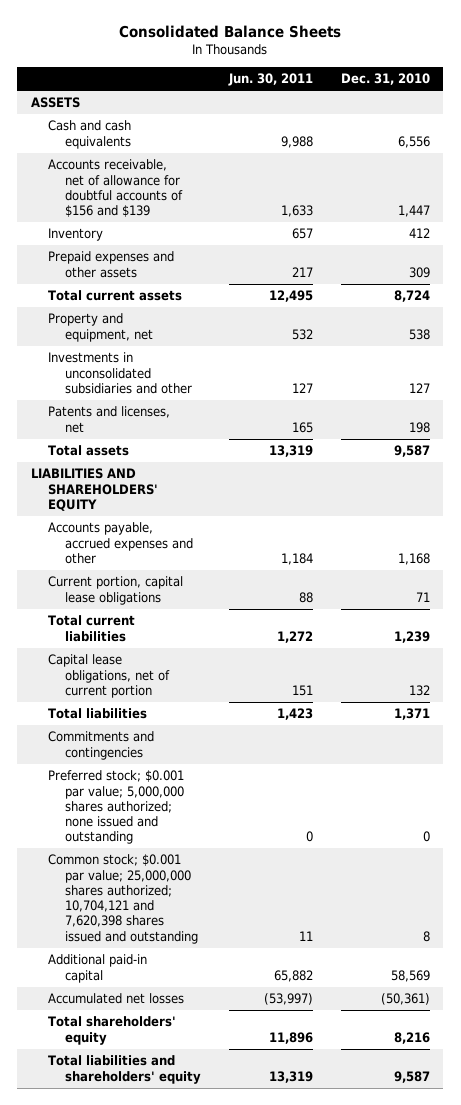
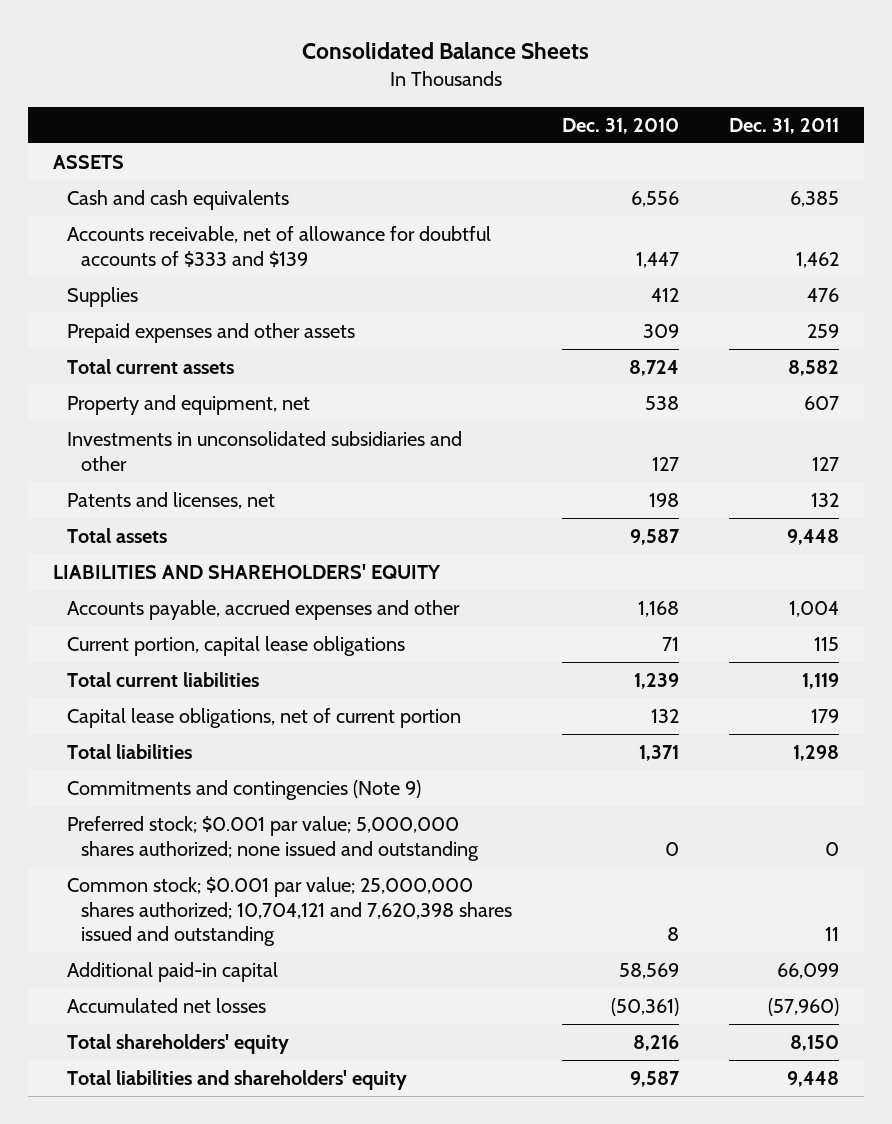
[227,73,313,87] Jun. 30, 2011 -> none
none -> [728,117,839,134] Dec. 31, 2011
[48,159,184,218] Accounts receivable, net of allowance for doubtful accounts of $156 and $139 -> [66,226,491,267] Accounts receivable, net of allowance for doubtful accounts of $333 and $139
[48,228,104,242] Inventory -> [66,287,138,308] Supplies
[48,731,155,760] Commitments and contingencies -> [66,780,421,801] Commitments and contingencies (Note 9)

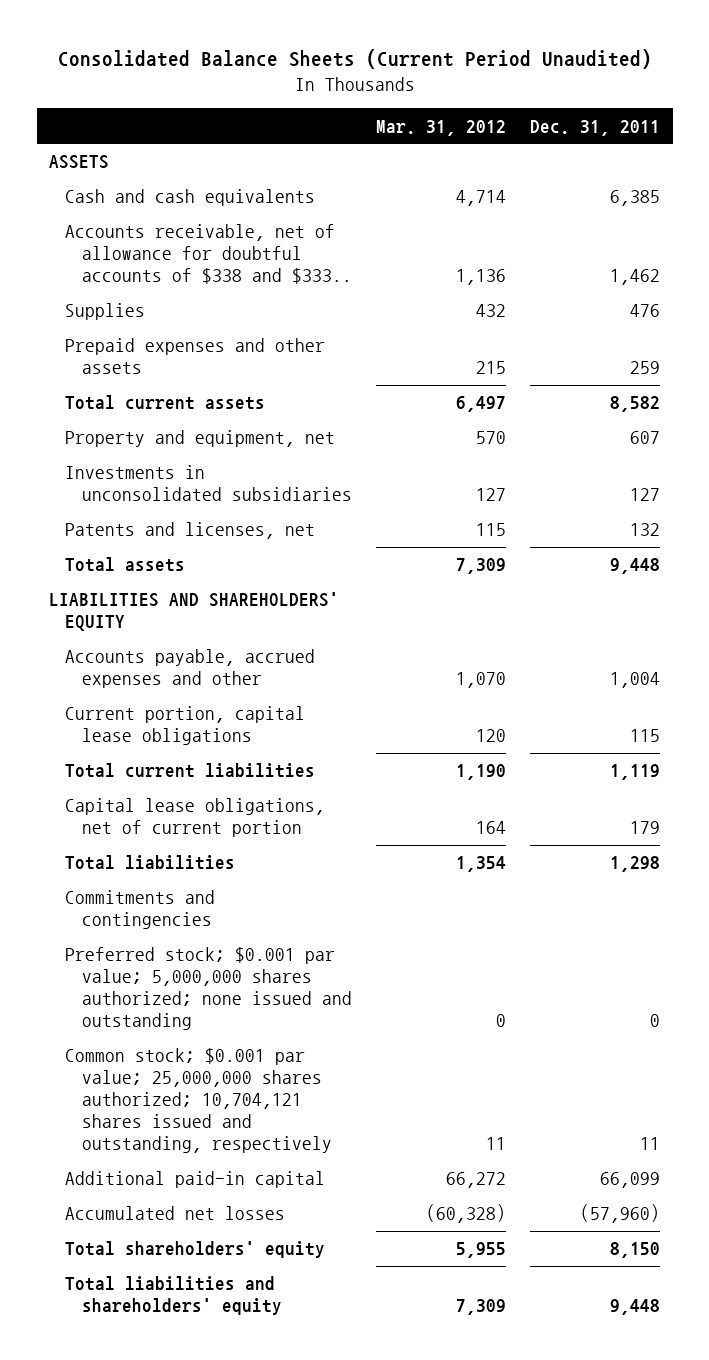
[301,42,589,60] Consolidated Balance Sheets -> [57,49,652,70] Consolidated Balance Sheets (Current Period Unaudited)
[561,117,679,134] Dec. 31, 2010 -> none
none -> [376,119,507,136] Mar. 31, 2012
[66,226,491,267] Accounts receivable, net of allowance for doubtful accounts of $333 and $139 -> [65,224,352,285] Accounts receivable, net of allowance for doubtful accounts of $338 and $333..
[66,431,462,471] Investments in unconsolidated subsidiaries and other -> [65,465,352,502] Investments in unconsolidated subsidiaries
[66,780,421,801] Commitments and contingencies (Note 9) -> [65,890,216,930] Commitments and contingencies
[66,877,513,947] Common stock; $0.001 par value; 25,000,000 shares authorized; 10,704,121 and 7,620,398 shares issued and outstanding -> [65,1048,332,1153] Common stock; $0.001 par value; 25,000,000 shares authorized; 10,704,121 shares issued and outstanding, respectively

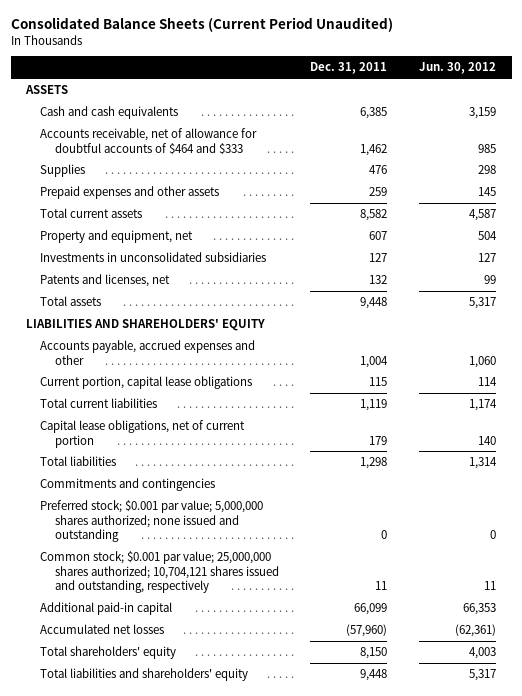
[376,119,507,136] Mar. 31, 2012 -> none
none -> [418,62,496,75] Jun. 30, 2012
[65,224,352,285] Accounts receivable, net of allowance for doubtful accounts of $338 and $333.. -> [40,128,258,155] Accounts receivable, net of allowance for doubtful accounts of $464 and $333

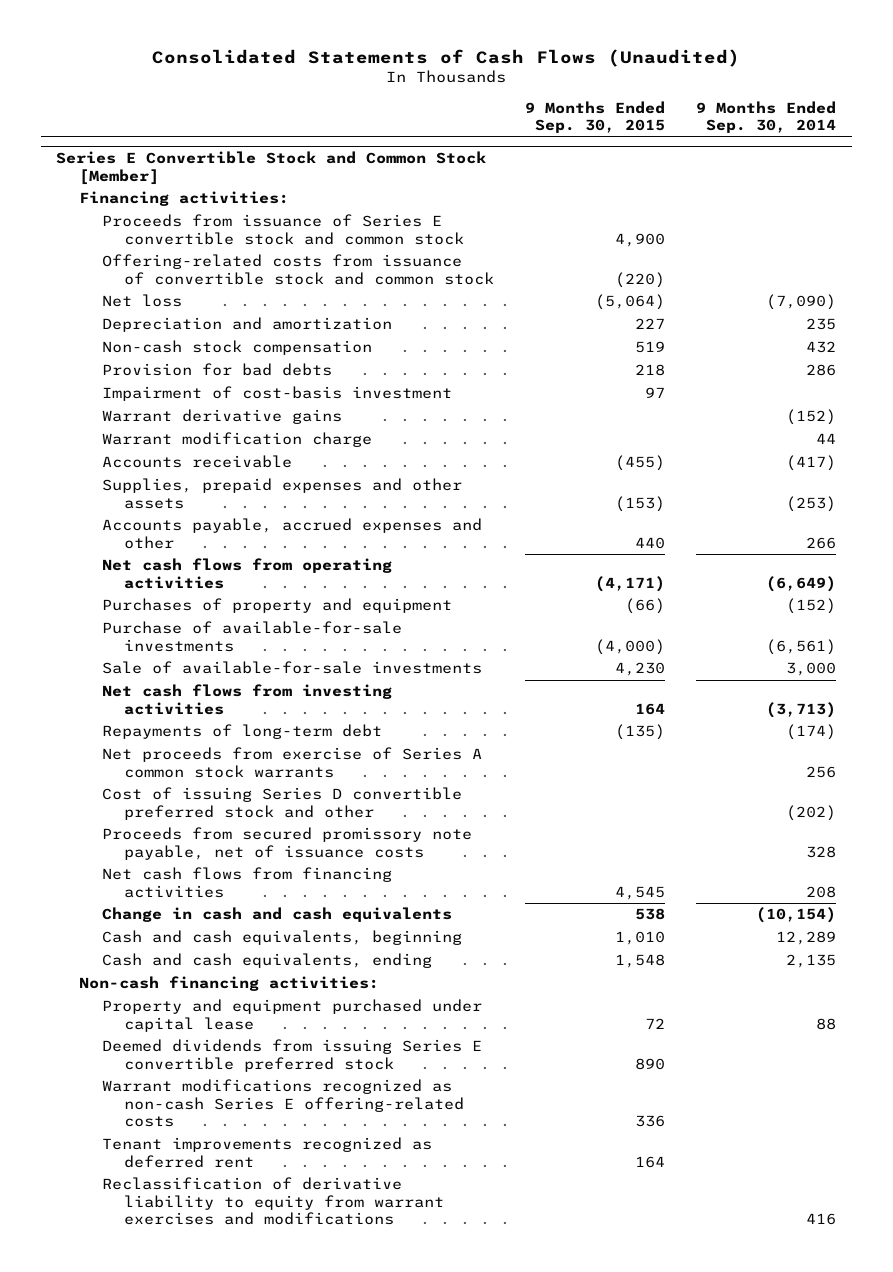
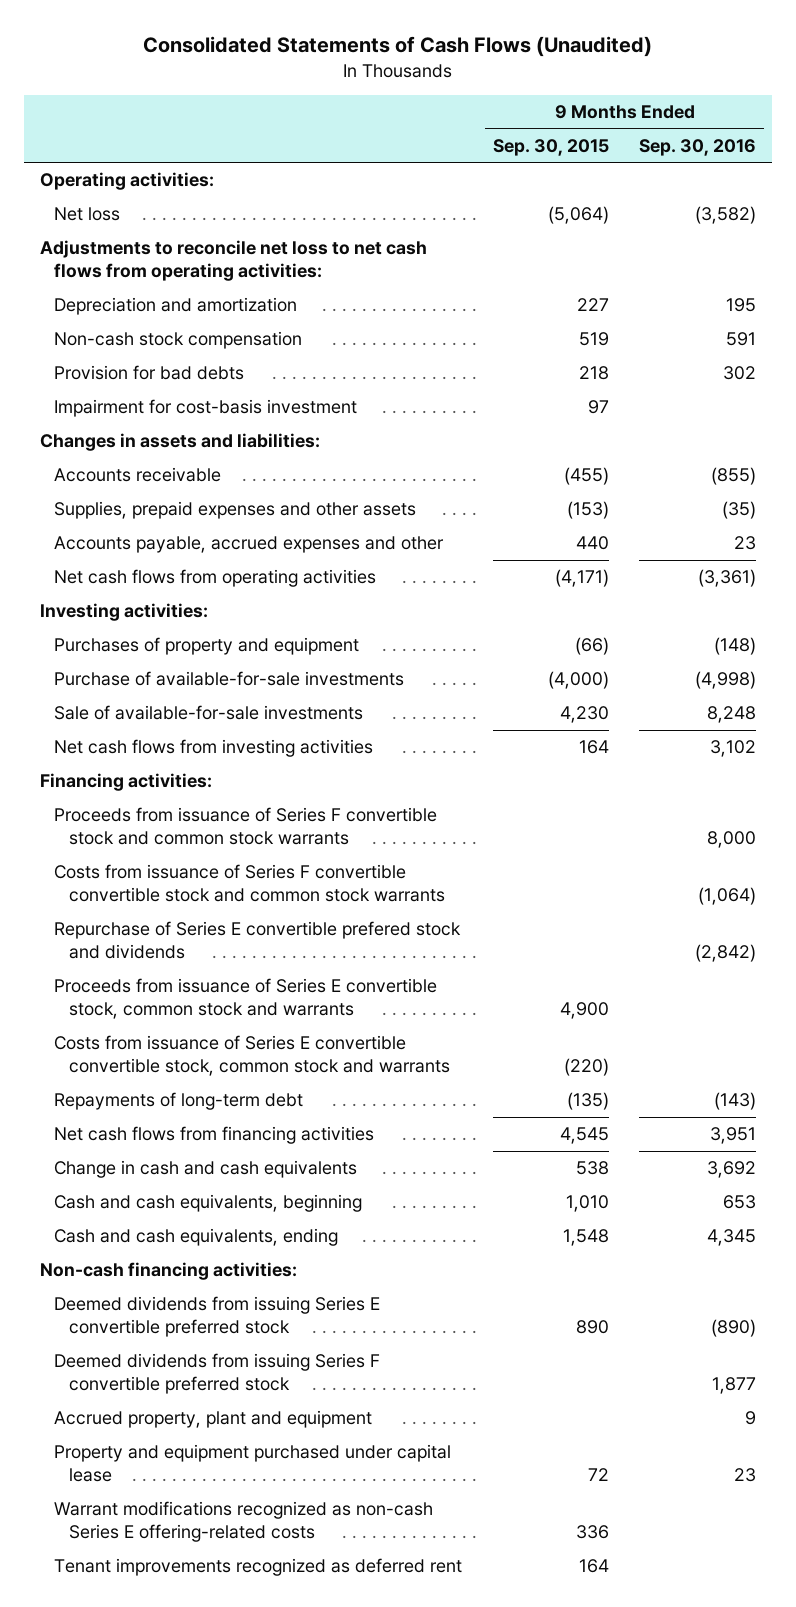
[696,100,837,134] 9 Months Ended Sep. 30, 2014 -> none
none -> [639,138,757,156] Sep. 30, 2016
[56,151,487,185] Series E Convertible Stock and Common Stock [Member] -> none
[78,191,289,207] Financing activities: -> none
[101,214,465,245] Proceeds from issuance of Series E convertible stock and common stock -> none
[101,254,495,285] Offering-related costs from issuance of convertible stock and common stock -> none
none -> [39,172,214,191] Operating activities:
none -> [39,240,427,282] Adjustments to reconcile net loss to net cash flows from operating activities:
[101,409,342,425] Warrant derivative gains -> none
[101,432,372,448] Warrant modification charge -> none
[101,386,452,402] Impairment of cost-basis investment -> [54,399,358,418] Impairment for cost-basis investment
none -> [39,433,320,452] Changes in assets and liabilities:
none -> [39,603,208,622] Investing activities:
none -> [39,773,212,792] Financing activities:
none -> [54,807,438,846] Proceeds from issuance of Series F convertible stock and common stock warrants
none -> [54,864,445,903] Costs from issuance of Series F convertible convertible stock and common stock warrants
none -> [54,921,462,960] Repurchase of Series E convertible prefered stock and dividends
none -> [54,978,438,1020] Proceeds from issuance of Series E convertible stock, common stock and warrants
none -> [54,1035,450,1077] Costs from issuance of Series E convertible convertible stock, common stock and warrants
[101,747,482,778] Net proceeds from exercise of Series A common stock warrants -> none
[101,787,462,820] Cost of issuing Series D convertible preferred stock and other -> none
[101,827,472,860] Proceeds from secured promissory note payable, net of issuance costs -> none
[101,999,482,1032] Property and equipment purchased under capital lease -> none
none -> [54,1353,381,1395] Deemed dividends from issuing Series F convertible preferred stock
none -> [54,1410,373,1429] Accrued property, plant and equipment
none -> [54,1444,452,1483] Property and equipment purchased under capital lease
[101,1177,445,1226] Reclassification of derivative liability to equity from warrant exercises and modifications -> none

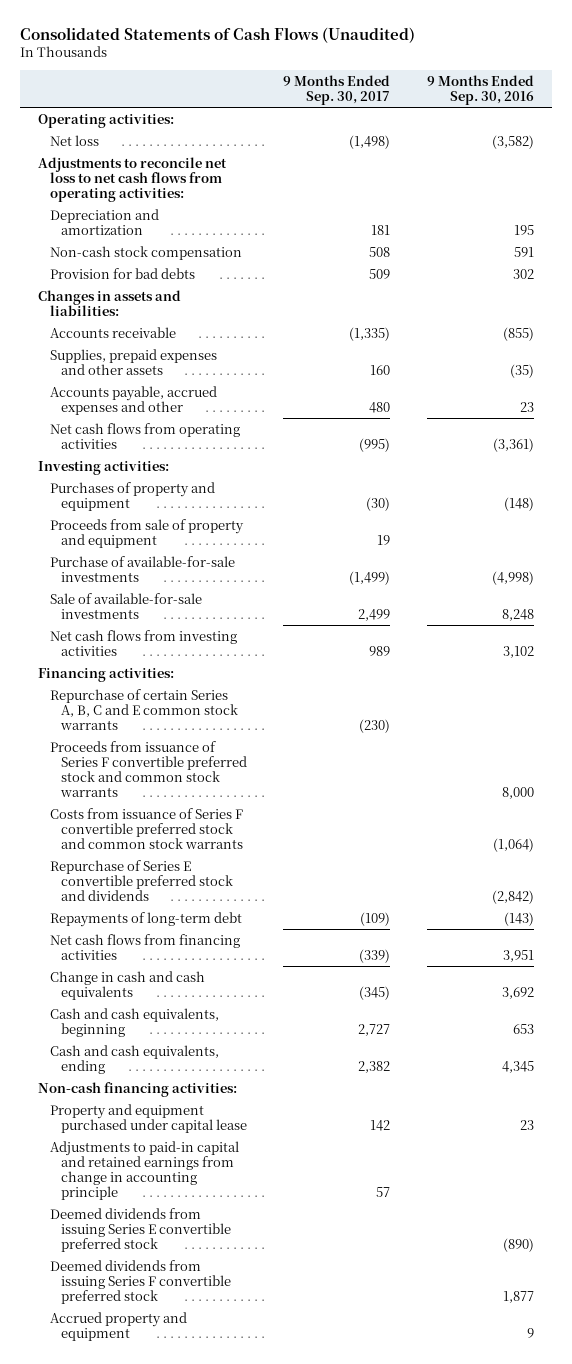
[492,138,609,156] Sep. 30, 2015 -> none
none -> [283,74,391,106] 9 Months Ended Sep. 30, 2017
[54,399,358,418] Impairment for cost-basis investment -> none
none -> [49,518,244,548] Proceeds from sale of property and equipment
[54,978,438,1020] Proceeds from issuance of Series E convertible stock, common stock and warrants -> none
[54,1035,450,1077] Costs from issuance of Series E convertible convertible stock, common stock and warrants -> none
none -> [49,688,239,731] Repurchase of certain Series A, B, C and E common stock warrants
[54,807,438,846] Proceeds from issuance of Series F convertible stock and common stock warrants -> [49,740,248,798] Proceeds from issuance of Series F convertible preferred stock and common stock warrants
[54,864,445,903] Costs from issuance of Series F convertible convertible stock and common stock warrants -> [49,807,244,850] Costs from issuance of Series F convertible preferred stock and common stock warrants
[54,921,462,960] Repurchase of Series E convertible prefered stock and dividends -> [49,859,234,902] Repurchase of Series E convertible preferred stock and dividends
[54,1444,452,1483] Property and equipment purchased under capital lease -> [49,1103,248,1133] Property and equipment purchased under capital lease
none -> [49,1140,239,1201] Adjustments to paid-in capital and retained earnings from change in accounting principle
[54,1501,434,1543] Warrant modifications recognized as non-cash Series E offering-related costs -> none
[54,1558,463,1577] Tenant improvements recognized as deferred rent -> none
[54,1410,373,1429] Accrued property, plant and equipment -> [49,1311,187,1341] Accrued property and equipment

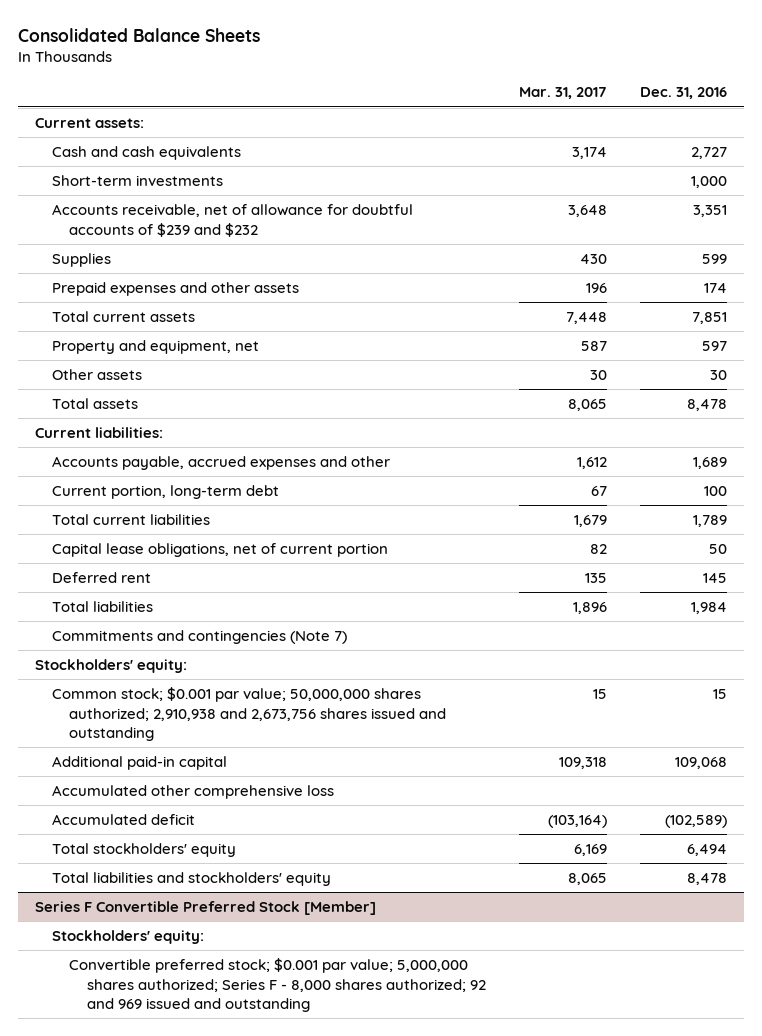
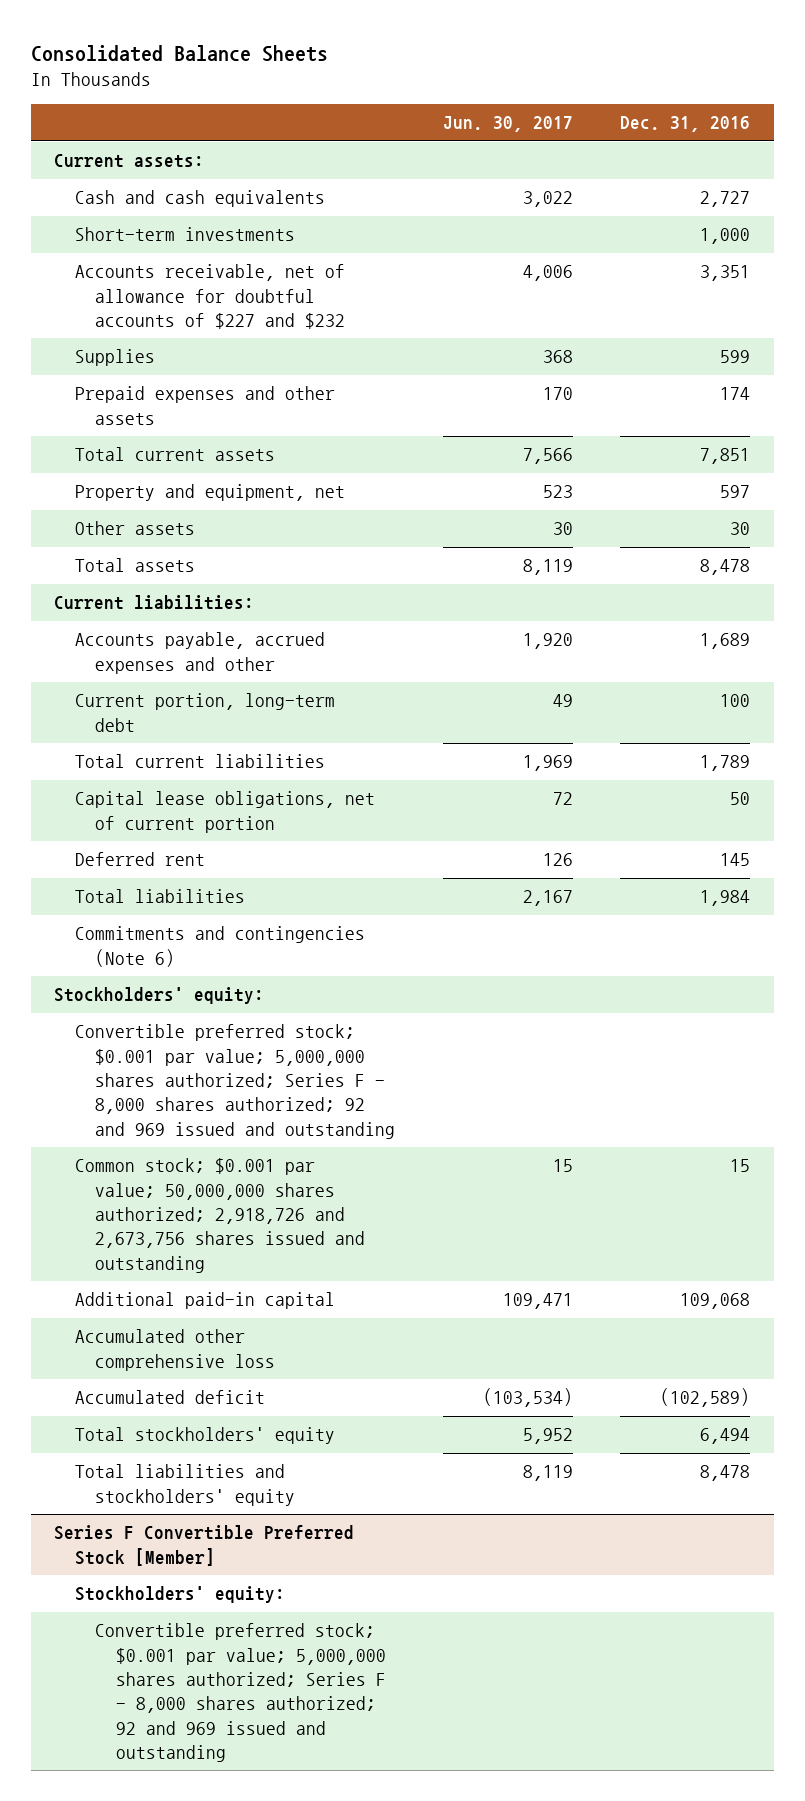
[518,87,607,100] Mar. 31, 2017 -> none
none -> [442,116,573,133] Jun. 30, 2017
[52,203,414,237] Accounts receivable, net of allowance for doubtful accounts of $239 and $232 -> [74,264,346,330] Accounts receivable, net of allowance for doubtful accounts of $227 and $232
[52,629,348,644] Commitments and contingencies (Note 7) -> [74,926,365,967] Commitments and contingencies (Note 6)
none -> [74,1024,396,1139] Convertible preferred stock; $0.001 par value; 5,000,000 shares authorized; Series F - 8,000 shares authorized; 92 and 969 issued and outstanding
[52,686,447,742] Common stock; $0.001 par value; 50,000,000 shares authorized; 2,910,938 and 2,673,756 shares issued and outstanding -> [74,1158,366,1273] Common stock; $0.001 par value; 50,000,000 shares authorized; 2,918,726 and 2,673,756 shares issued and outstanding

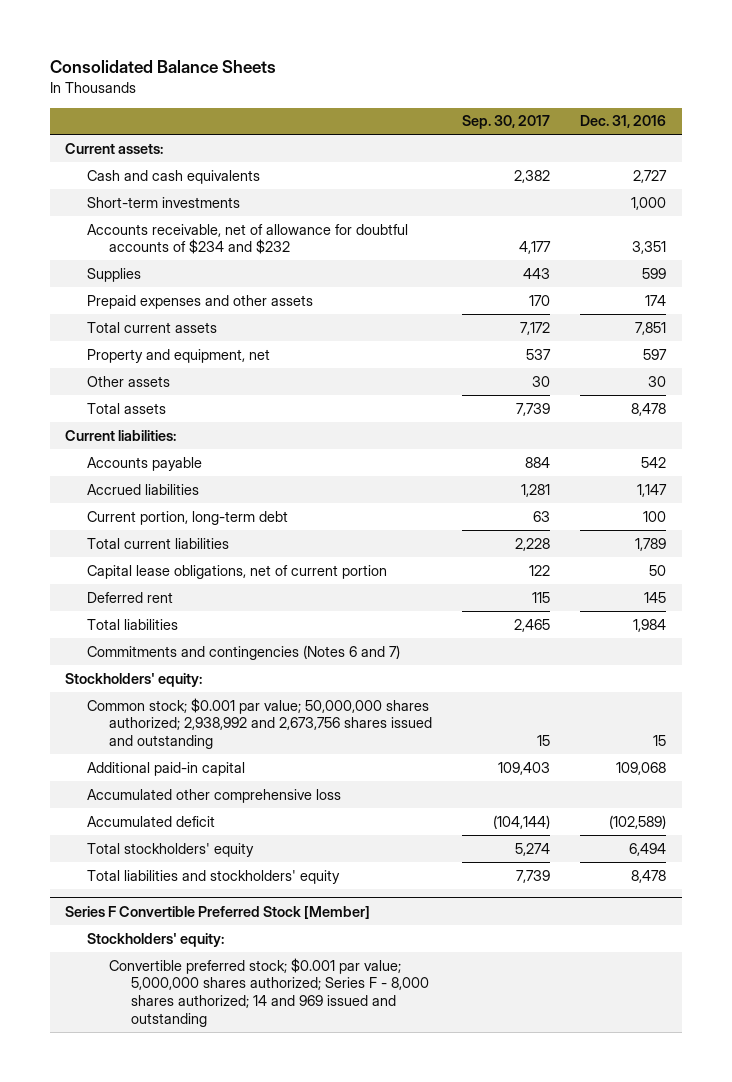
[442,116,573,133] Jun. 30, 2017 -> none
none -> [462,115,551,130] Sep. 30, 2017
[74,264,346,330] Accounts receivable, net of allowance for doubtful accounts of $227 and $232 -> [87,223,409,255] Accounts receivable, net of allowance for doubtful accounts of $234 and $232
[74,632,325,674] Accounts payable, accrued expenses and other -> none
none -> [87,456,203,471] Accounts payable
none -> [87,483,200,495] Accrued liabilities
[74,926,365,967] Commitments and contingencies (Note 6) -> [87,644,401,660] Commitments and contingencies (Notes 6 and 7)
[74,1024,396,1139] Convertible preferred stock; $0.001 par value; 5,000,000 shares authorized; Series F - 8,000 shares authorized; 92 and 969 issued and outstanding -> none
[74,1158,366,1273] Common stock; $0.001 par value; 50,000,000 shares authorized; 2,918,726 and 2,673,756 shares issued and outstanding -> [87,697,432,750] Common stock; $0.001 par value; 50,000,000 shares authorized; 2,938,992 and 2,673,756 shares issued and outstanding
[95,1623,386,1762] Convertible preferred stock; $0.001 par value; 5,000,000 shares authorized; Series F - 8,000 shares authorized; 92 and 969 issued and outstanding -> [108,957,429,1027] Convertible preferred stock; $0.001 par value; 5,000,000 shares authorized; Series F - 8,000 shares authorized; 14 and 969 issued and outstanding

